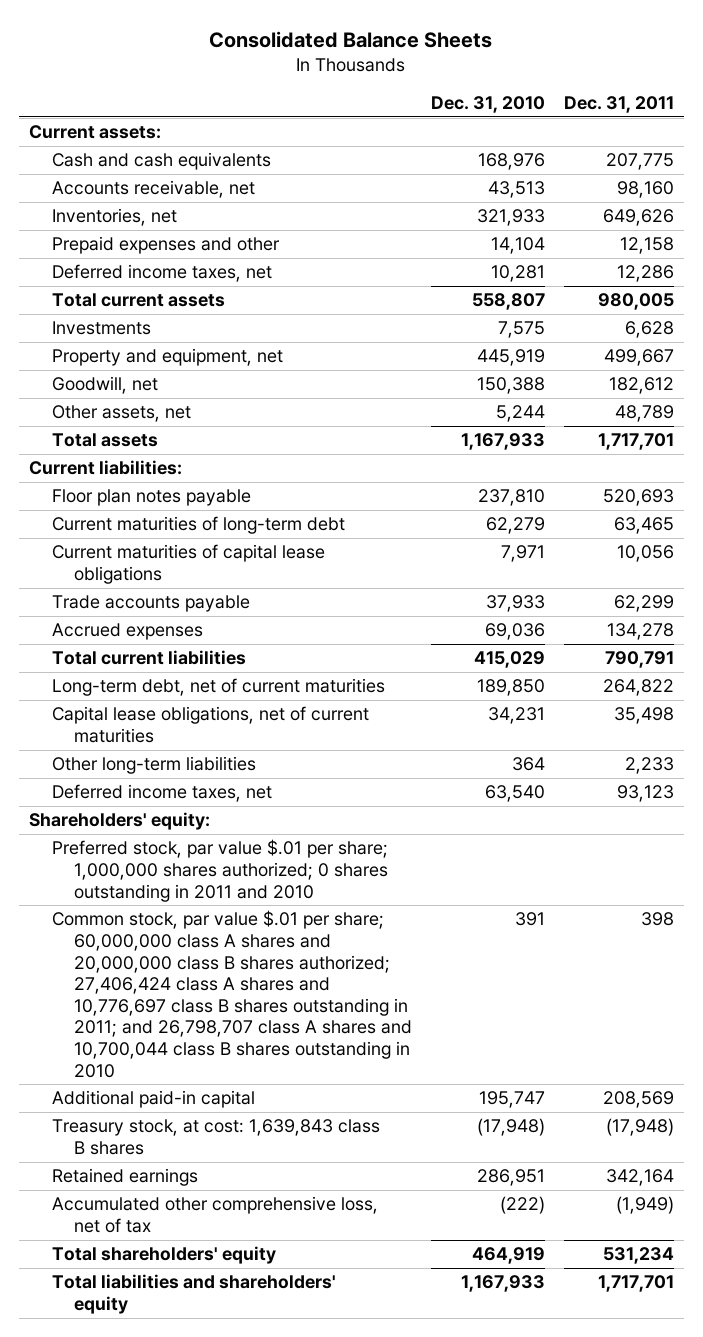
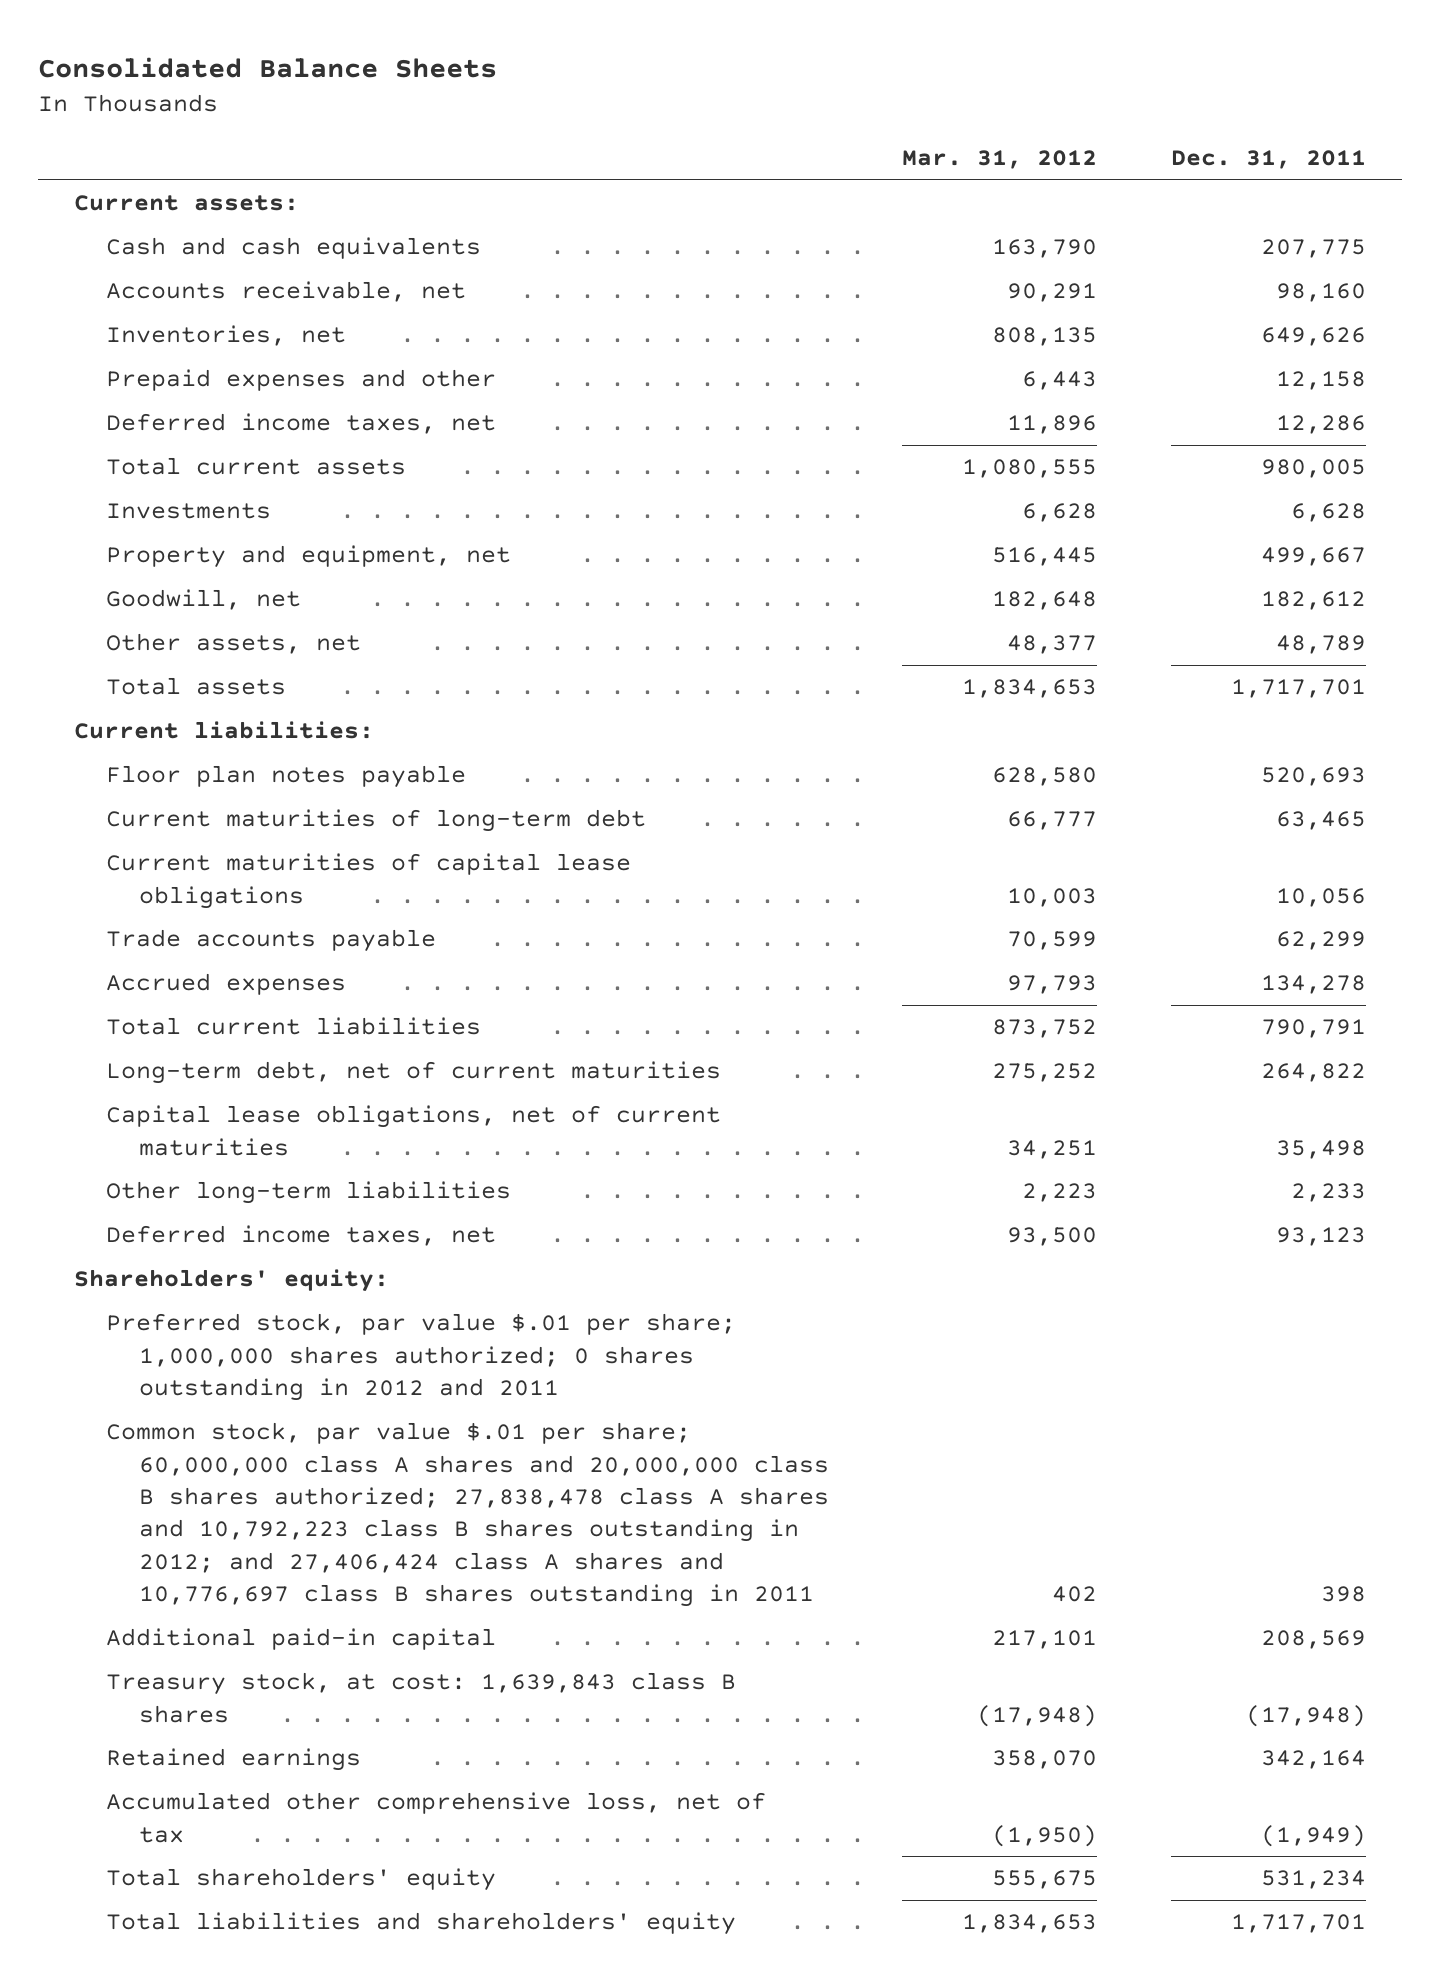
[431,96,546,114] Dec. 31, 2010 -> none
none -> [902,150,1098,170] Mar. 31, 2012
[51,839,389,902] Preferred stock, par value $.01 per share; 1,000,000 shares authorized; 0 shares outstanding in 2011 and 2010 -> [106,1313,737,1402] Preferred stock, par value $.01 per share; 1,000,000 shares authorized; 0 shares outstanding in 2012 and 2011
[51,910,413,1078] Common stock, par value $.01 per share; 60,000,000 class A shares and 20,000,000 class B shares authorized; 27,406,424 class A shares and 10,776,697 class B shares outstanding in 2011; and 26,798,707 class A shares and 10,700,044 class B shares outstanding in 2010 -> [106,1422,829,1608] Common stock, par value $.01 per share; 60,000,000 class A shares and 20,000,000 class B shares authorized; 27,838,478 class A shares and 10,792,223 class B shares outstanding in 2012; and 27,406,424 class A shares and 10,776,697 class B shares outstanding in 2011

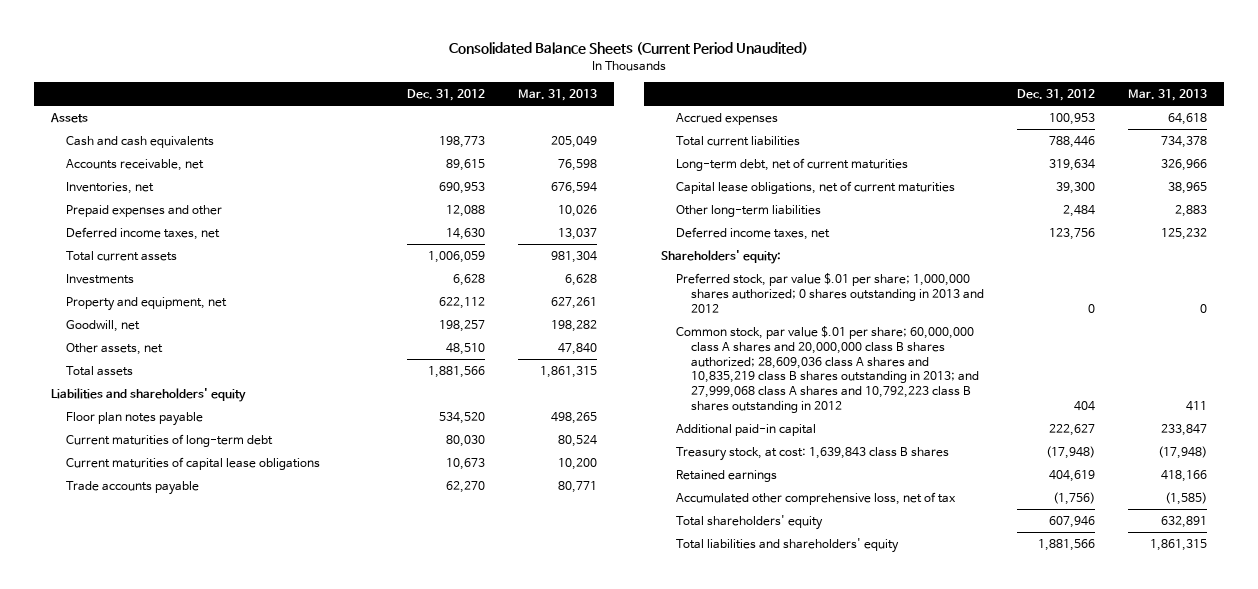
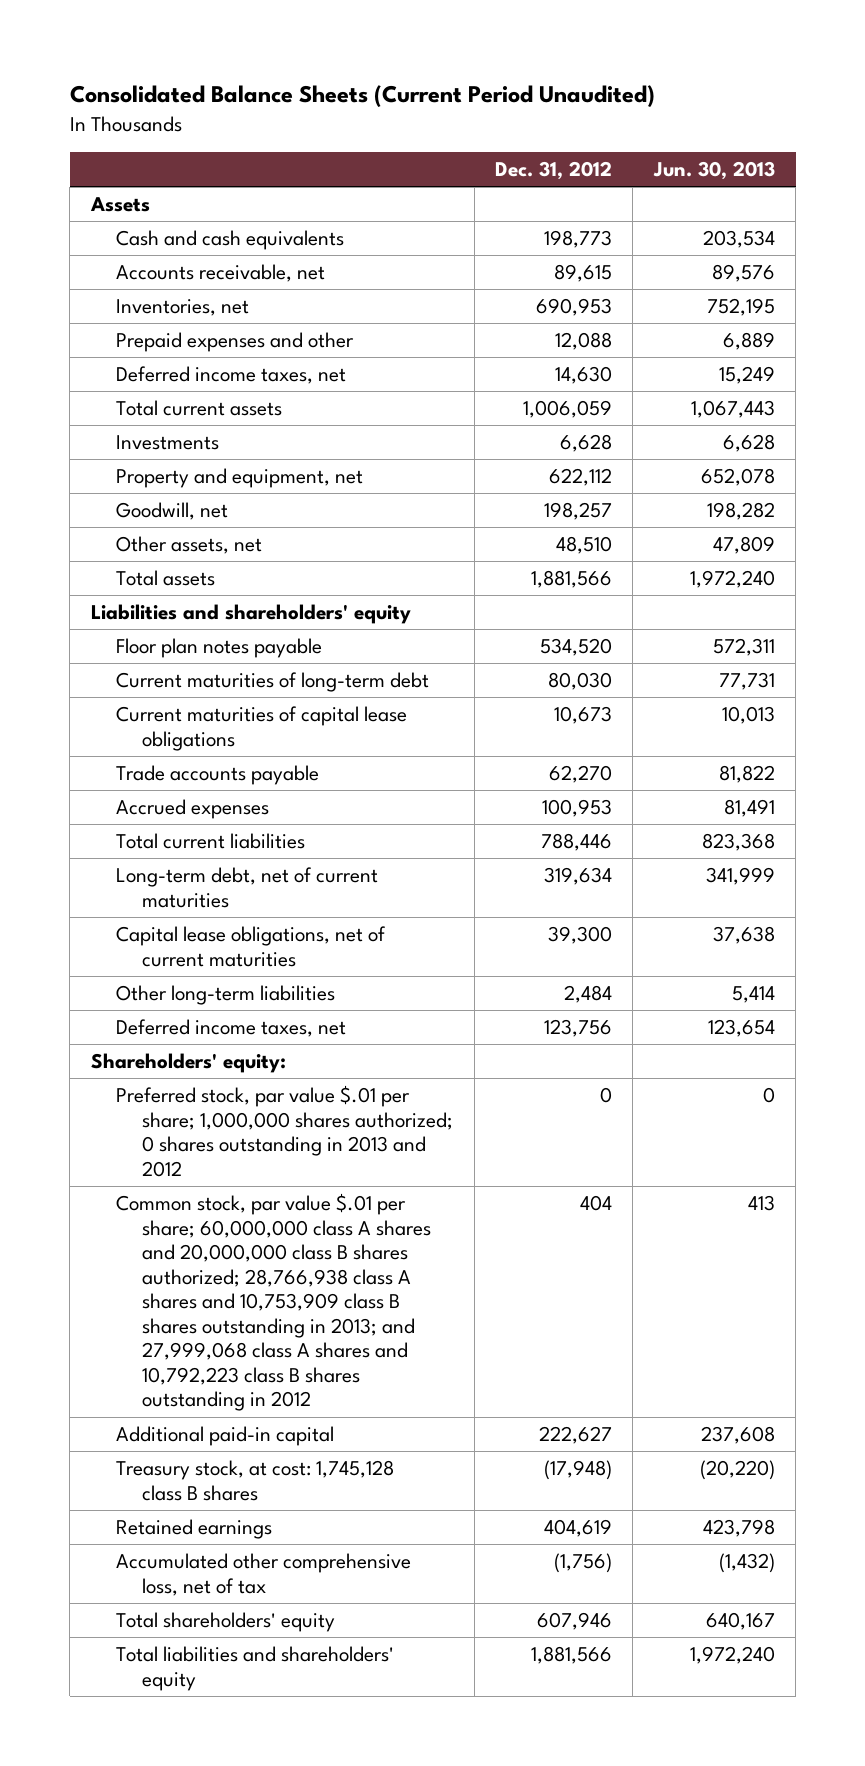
[518,88,598,101] Mar. 31, 2013 -> none
none -> [652,161,775,181] Jun. 30, 2013
[675,326,979,413] Common stock, par value $.01 per share; 60,000,000 class A shares and 20,000,000 class B shares authorized; 28,609,036 class A shares and 10,835,219 class B shares outstanding in 2013; and 27,999,068 class A shares and 10,792,223 class B shares outstanding in 2012 -> [116,1193,432,1412] Common stock, par value $.01 per share; 60,000,000 class A shares and 20,000,000 class B shares authorized; 28,766,938 class A shares and 10,753,909 class B shares outstanding in 2013; and 27,999,068 class A shares and 10,792,223 class B shares outstanding in 2012
[675,447,949,462] Treasury stock, at cost: 1,639,843 class B shares -> [116,1460,395,1501] Treasury stock, at cost: 1,745,128 class B shares

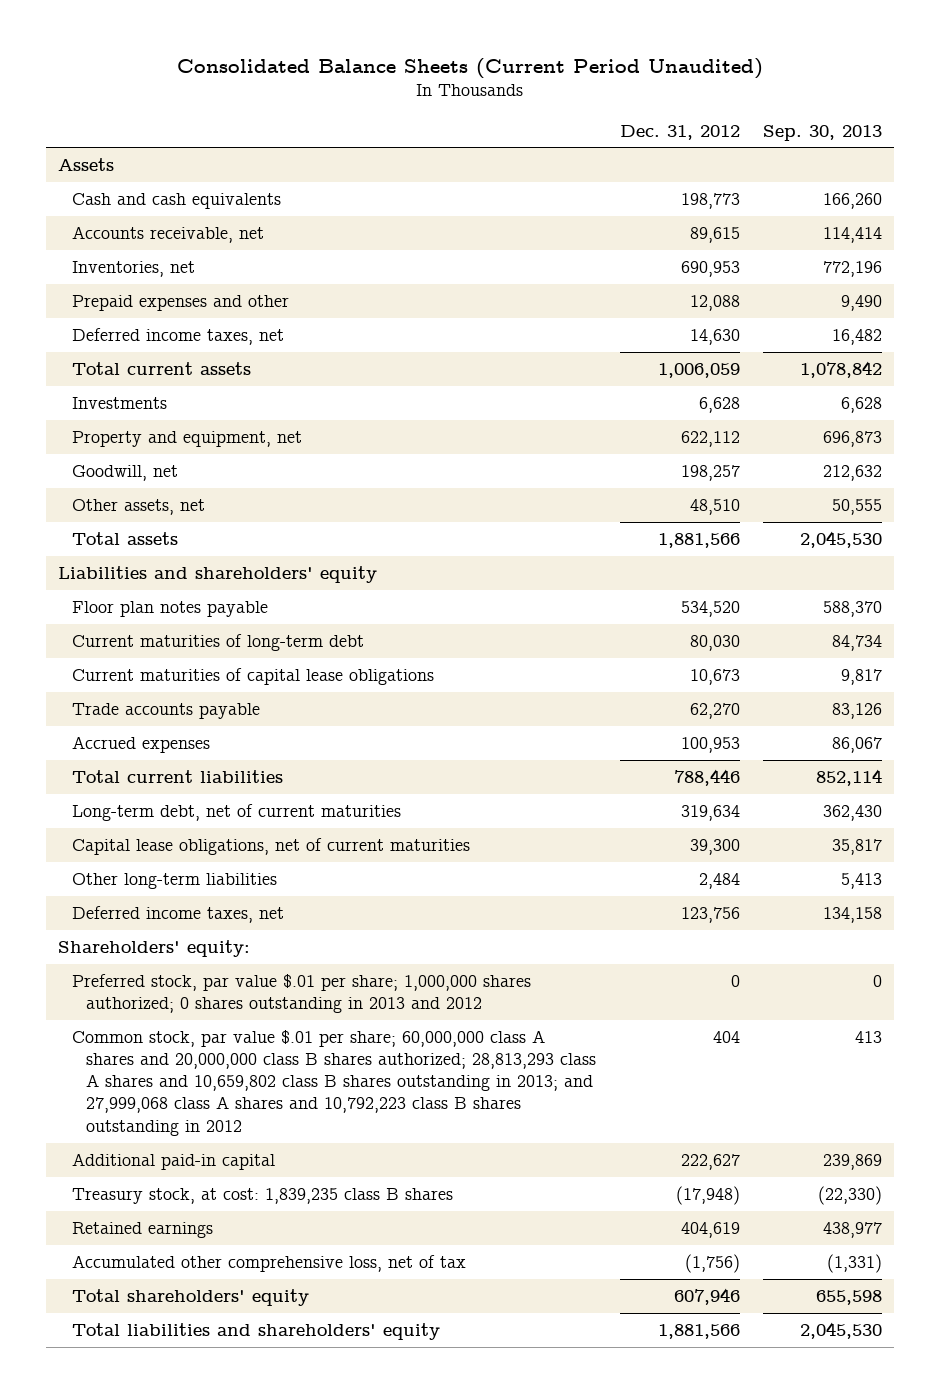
[652,161,775,181] Jun. 30, 2013 -> none
none -> [763,124,883,141] Sep. 30, 2013
[116,1193,432,1412] Common stock, par value $.01 per share; 60,000,000 class A shares and 20,000,000 class B shares authorized; 28,766,938 class A shares and 10,753,909 class B shares outstanding in 2013; and 27,999,068 class A shares and 10,792,223 class B shares outstanding in 2012 -> [72,1029,597,1136] Common stock, par value $.01 per share; 60,000,000 class A shares and 20,000,000 class B shares authorized; 28,813,293 class A shares and 10,659,802 class B shares outstanding in 2013; and 27,999,068 class A shares and 10,792,223 class B shares outstanding in 2012
[116,1460,395,1501] Treasury stock, at cost: 1,745,128 class B shares -> [72,1187,454,1204] Treasury stock, at cost: 1,839,235 class B shares

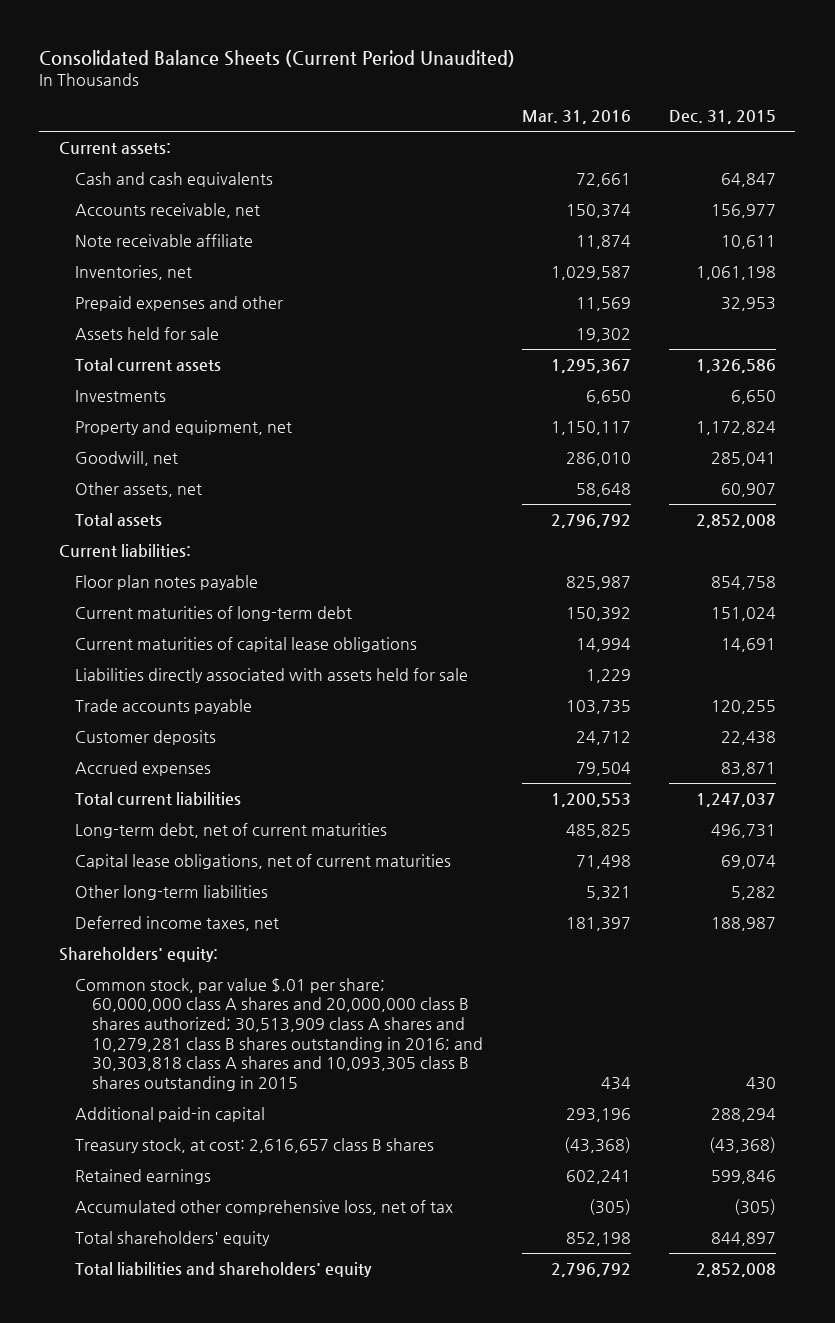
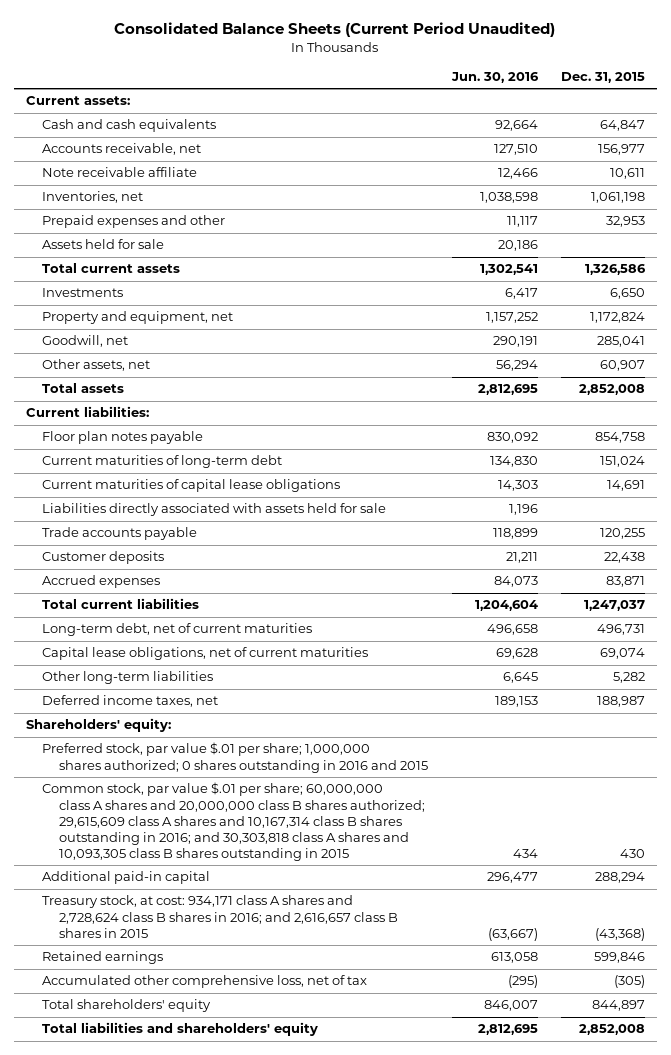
[521,110,631,125] Mar. 31, 2016 -> none
none -> [450,71,539,83] Jun. 30, 2016
none -> [42,742,428,773] Preferred stock, par value $.01 per share; 1,000,000 shares authorized; 0 shares outstanding in 2016 and 2015
[75,977,484,1091] Common stock, par value $.01 per share; 60,000,000 class A shares and 20,000,000 class B shares authorized; 30,513,909 class A shares and 10,279,281 class B shares outstanding in 2016; and 30,303,818 class A shares and 10,093,305 class B shares outstanding in 2015 -> [42,782,425,861] Common stock, par value $.01 per share; 60,000,000 class A shares and 20,000,000 class B shares authorized; 29,615,609 class A shares and 10,167,314 class B shares outstanding in 2016; and 30,303,818 class A shares and 10,093,305 class B shares outstanding in 2015
[75,1137,435,1153] Treasury stock, at cost: 2,616,657 class B shares -> [42,895,398,938] Treasury stock, at cost: 934,171 class A shares and 2,728,624 class B shares in 2016; and 2,616,657 class B shares in 2015

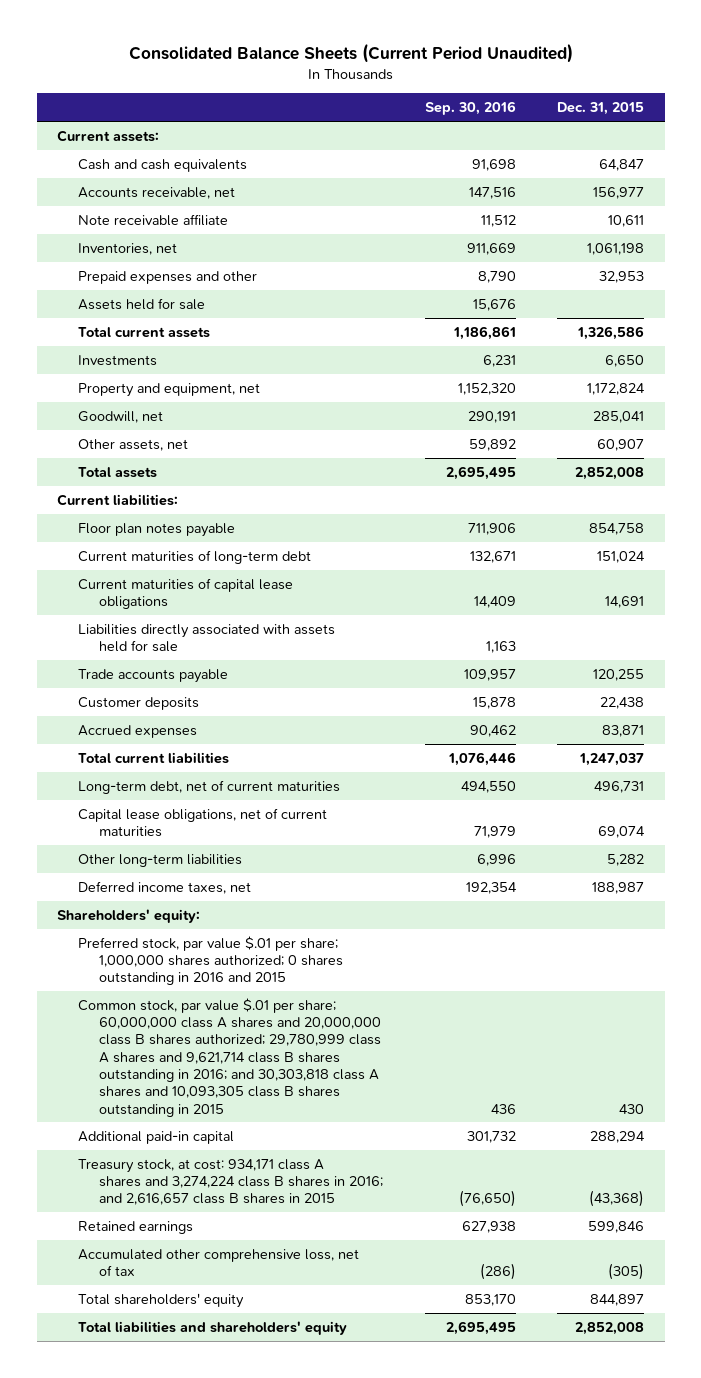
[450,71,539,83] Jun. 30, 2016 -> none
none -> [424,101,516,116] Sep. 30, 2016
[42,782,425,861] Common stock, par value $.01 per share; 60,000,000 class A shares and 20,000,000 class B shares authorized; 29,615,609 class A shares and 10,167,314 class B shares outstanding in 2016; and 30,303,818 class A shares and 10,093,305 class B shares outstanding in 2015 -> [78,997,382,1117] Common stock, par value $.01 per share; 60,000,000 class A shares and 20,000,000 class B shares authorized; 29,780,999 class A shares and 9,621,714 class B shares outstanding in 2016; and 30,303,818 class A shares and 10,093,305 class B shares outstanding in 2015
[42,895,398,938] Treasury stock, at cost: 934,171 class A shares and 2,728,624 class B shares in 2016; and 2,616,657 class B shares in 2015 -> [78,1158,384,1206] Treasury stock, at cost: 934,171 class A shares and 3,274,224 class B shares in 2016; and 2,616,657 class B shares in 2015

